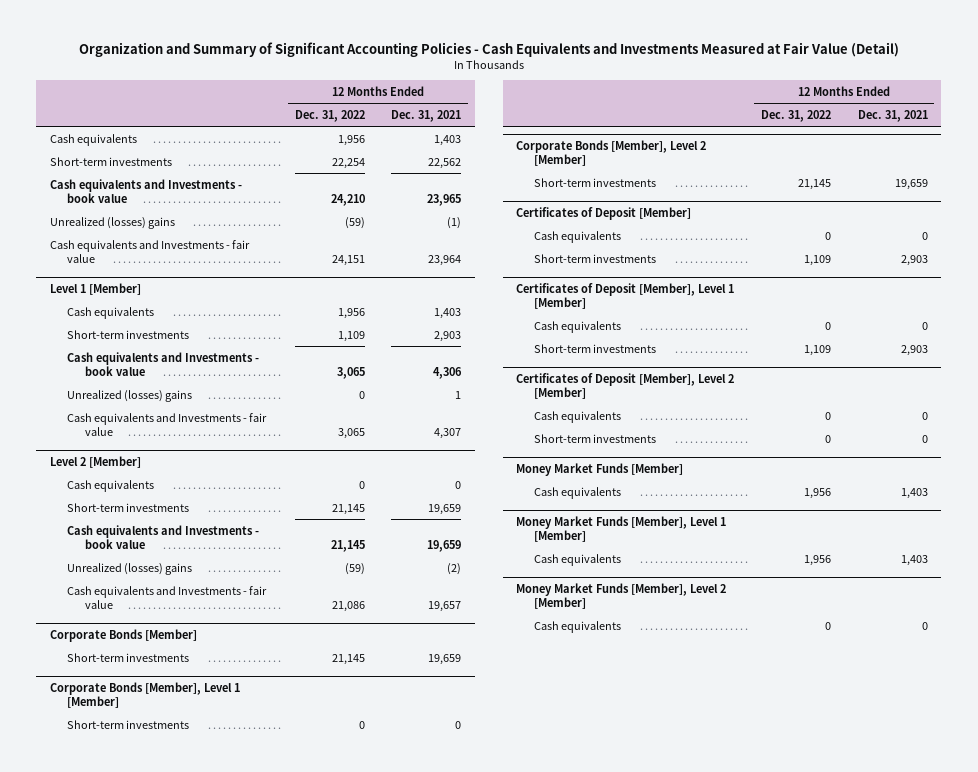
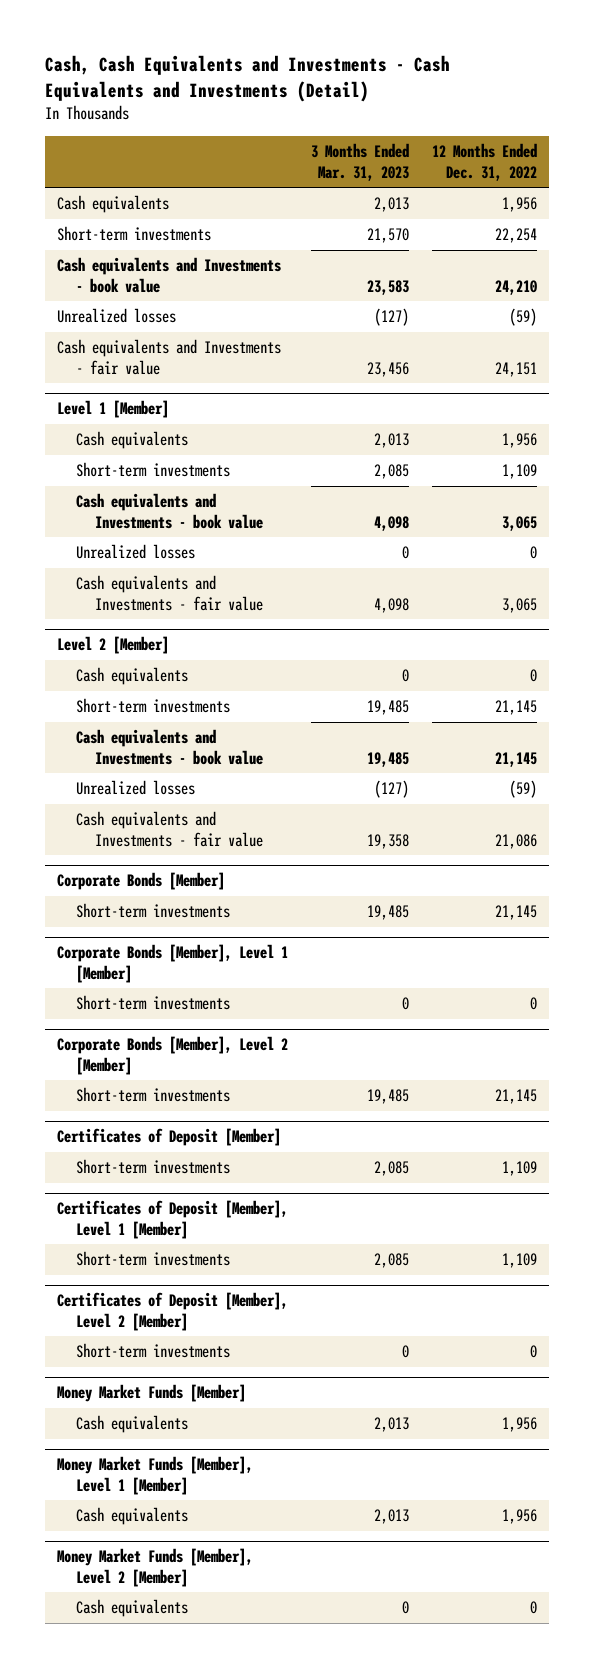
[78,41,899,57] Organization and Summary of Significant Accounting Policies - Cash Equivalents and Investments Measured at Fair Value (Detail) -> [44,54,450,102] Cash, Cash Equivalents and Investments - Cash Equivalents and Investments (Detail)
[391,109,462,122] Dec. 31, 2021 -> none
none -> [310,143,409,181] 3 Months Ended Mar. 31, 2023
[49,216,175,229] Unrealized (losses) gains -> [56,308,176,324] Unrealized losses
[67,389,193,402] Unrealized (losses) gains -> [75,544,195,560] Unrealized losses
[67,562,193,575] Unrealized (losses) gains -> [75,780,195,796] Unrealized losses
[533,230,621,243] Cash equivalents -> none
[533,320,621,333] Cash equivalents -> none
[533,410,621,423] Cash equivalents -> none

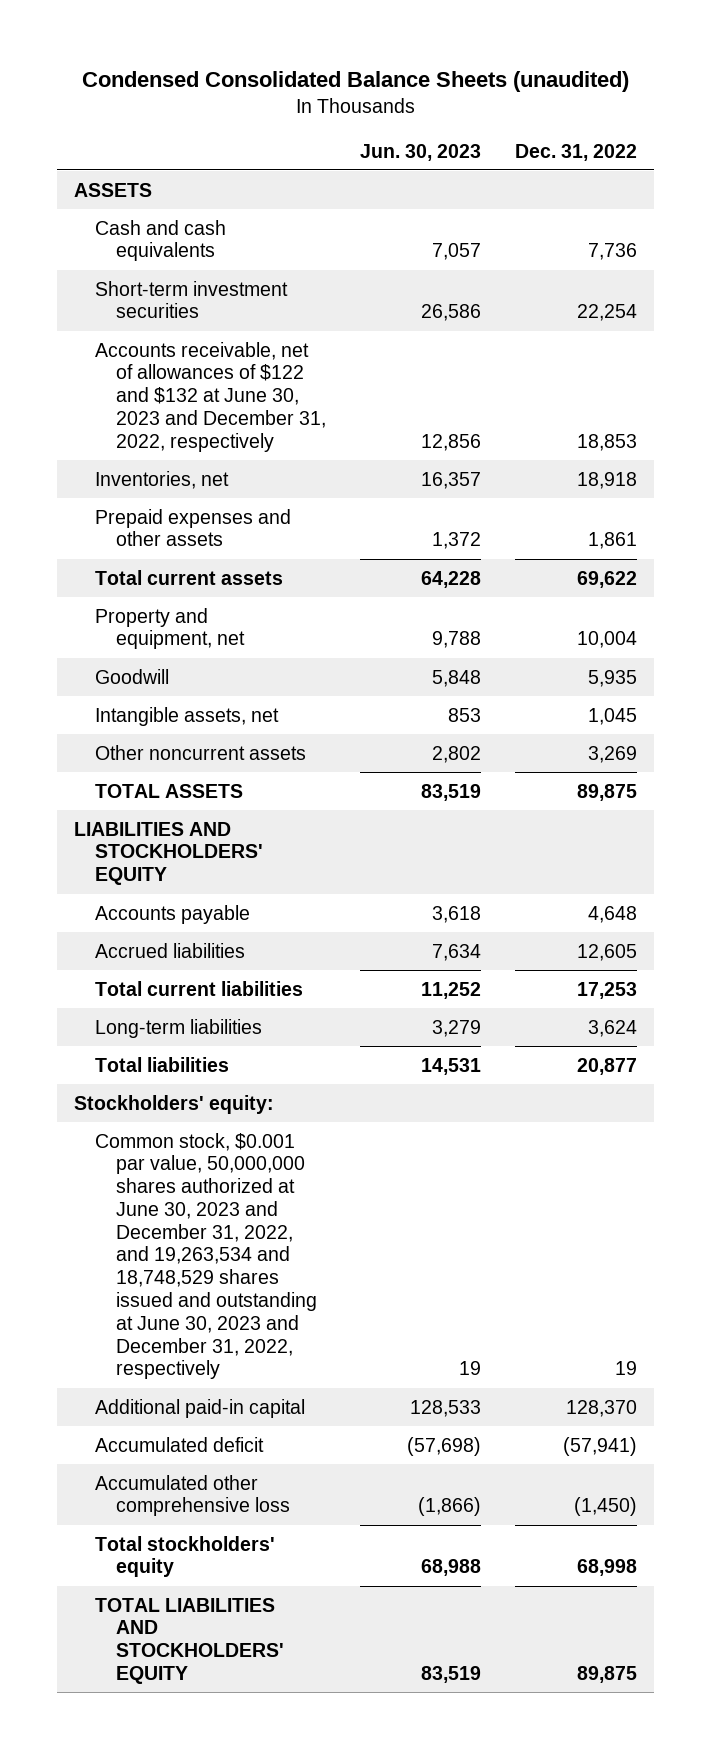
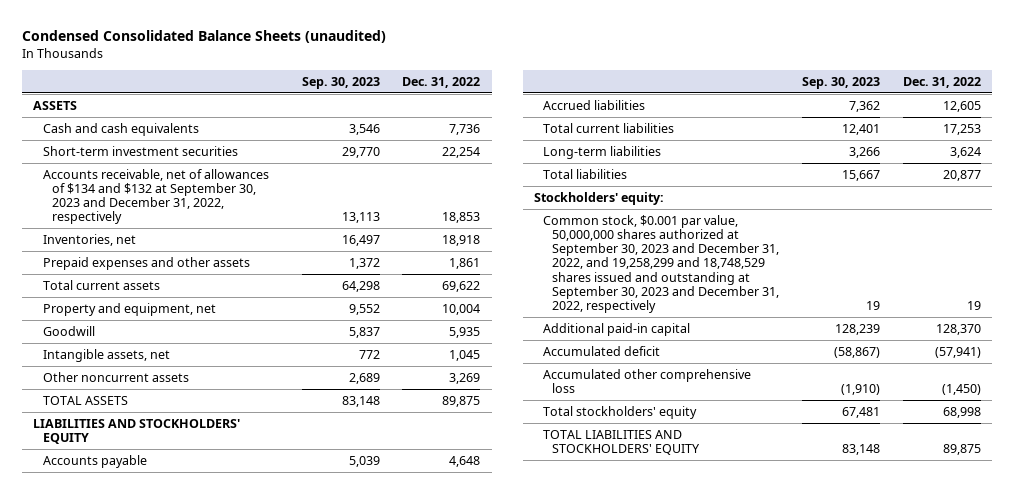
[360,143,482,161] Jun. 30, 2023 -> none
none -> [301,76,380,89] Sep. 30, 2023
[94,341,327,452] Accounts receivable, net of allowances of $122 and $132 at June 30, 2023 and December 31, 2022, respectively -> [42,168,269,225] Accounts receivable, net of allowances of $134 and $132 at September 30, 2023 and December 31, 2022, respectively
[94,1132,318,1380] Common stock, $0.001 par value, 50,000,000 shares authorized at June 30, 2023 and December 31, 2022, and 19,263,534 and 18,748,529 shares issued and outstanding at June 30, 2023 and December 31, 2022, respectively -> [543,214,780,314] Common stock, $0.001 par value, 50,000,000 shares authorized at September 30, 2023 and December 31, 2022, and 19,258,299 and 18,748,529 shares issued and outstanding at September 30, 2023 and December 31, 2022, respectively

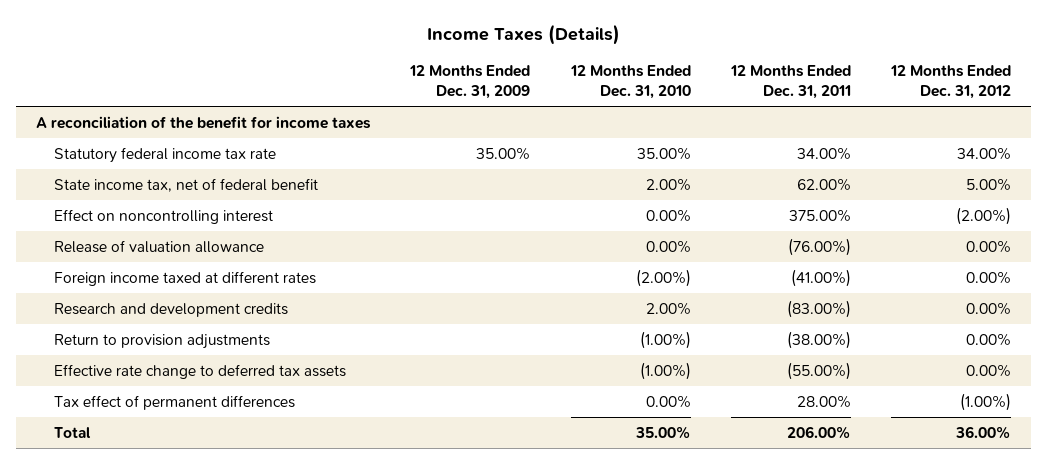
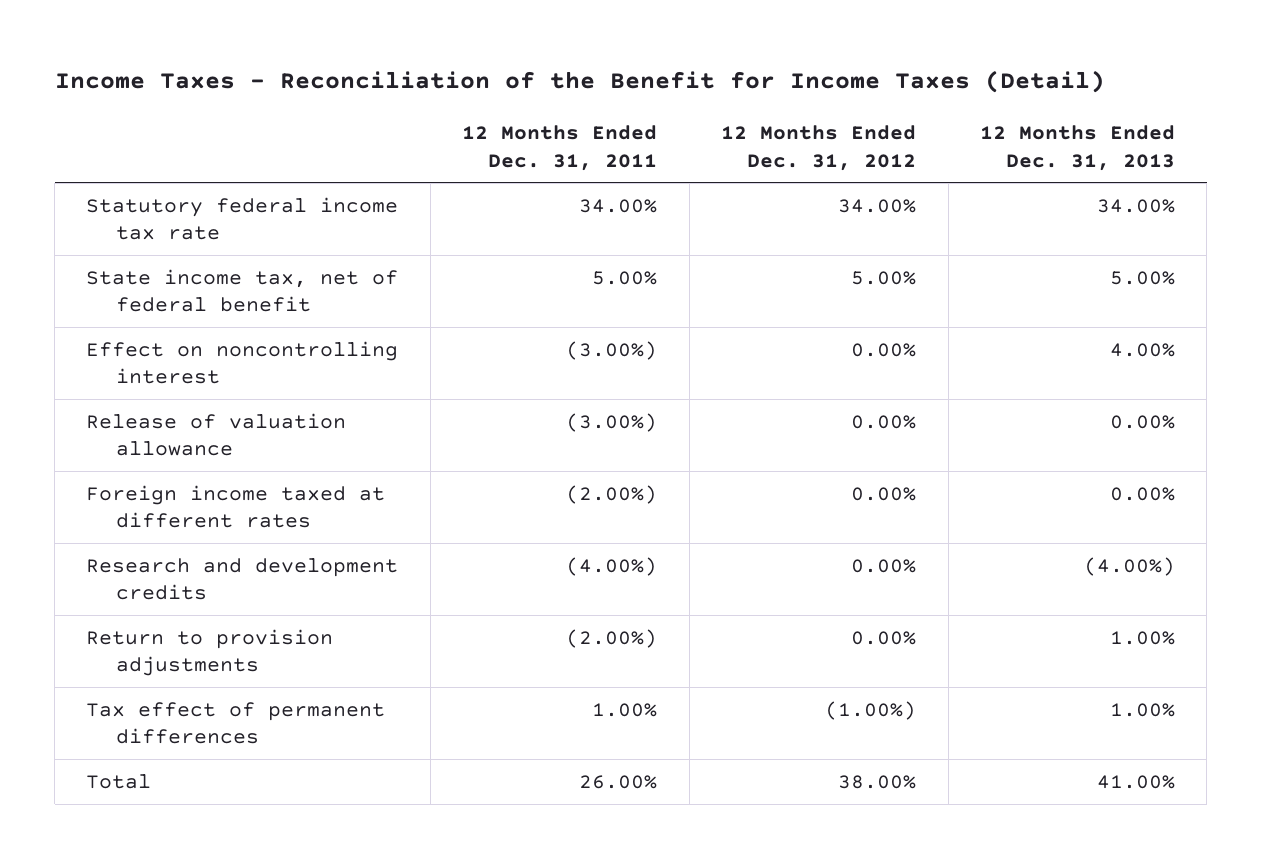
[426,23,620,45] Income Taxes (Details) -> [54,70,1105,94] Income Taxes - Reconciliation of the Benefit for Income Taxes (Detail)
[409,65,531,99] 12 Months Ended Dec. 31, 2009 -> none
[569,65,691,99] 12 Months Ended Dec. 31, 2010 -> none
none -> [980,124,1176,171] 12 Months Ended Dec. 31, 2013
[36,115,372,129] A reconciliation of the benefit for income taxes -> none
[53,363,346,379] Effective rate change to deferred tax assets -> none
[797,177,852,191] 62.00% -> [592,270,658,285] 5.00%
[789,208,852,222] 375.00% -> [566,340,658,360] (3.00%)
[956,206,1012,225] (2.00%) -> [851,342,917,357] 0.00%
[788,237,852,256] (76.00%) -> [566,412,658,432] (3.00%)
[791,268,852,287] (41.00%) -> [566,484,658,504] (2.00%)
[787,299,852,318] (83.00%) -> [566,556,658,576] (4.00%)
[787,330,852,349] (38.00%) -> [566,628,658,648] (2.00%)
[797,394,852,408] 28.00% -> [592,702,658,717] 1.00%
[787,425,852,439] 206.00% -> [579,774,658,789] 26.00%
[955,425,1012,439] 36.00% -> [838,774,917,789] 38.00%

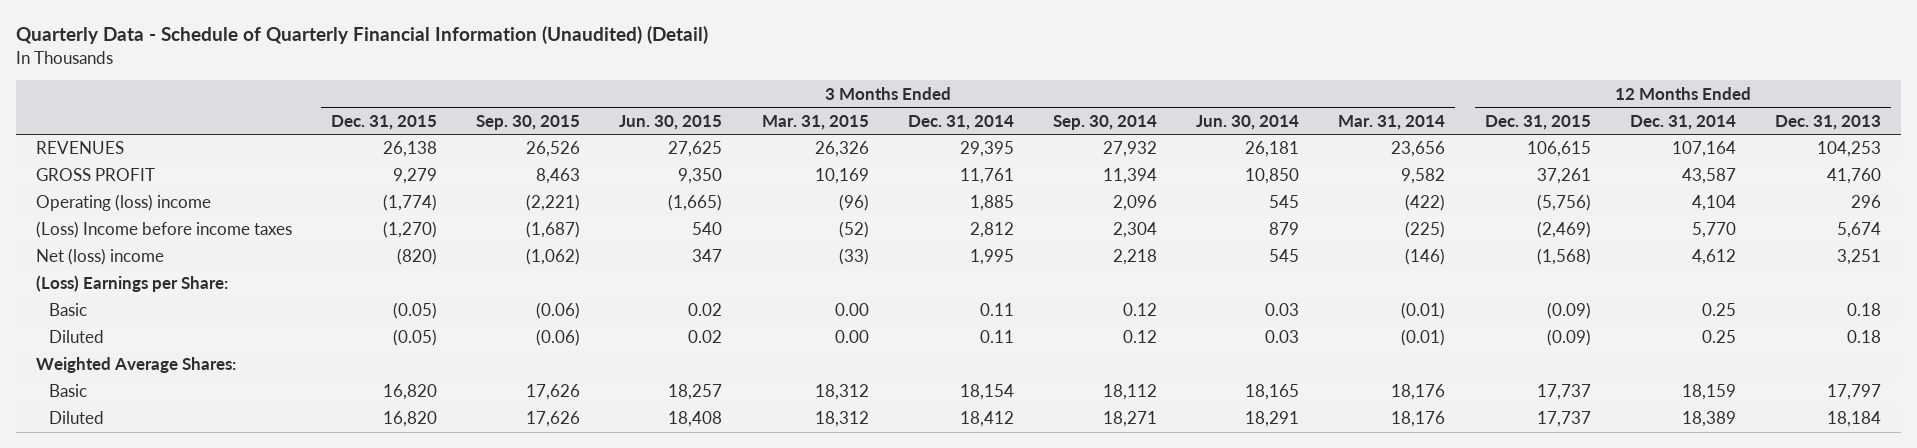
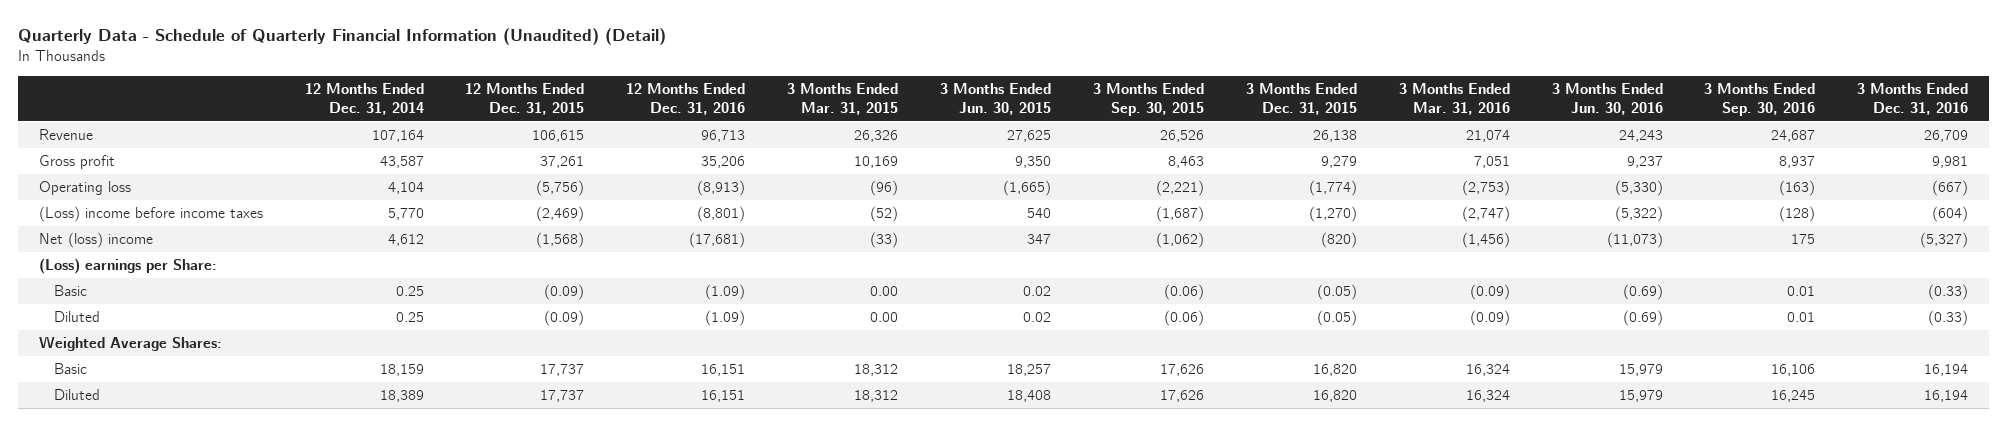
[907,114,1014,130] Dec. 31, 2014 -> none
[1053,114,1158,130] Sep. 30, 2014 -> none
[1196,114,1300,130] Jun. 30, 2014 -> none
[1338,114,1446,130] Mar. 31, 2014 -> none
[1775,114,1882,130] Dec. 31, 2013 -> none
none -> [626,83,746,116] 12 Months Ended Dec. 31, 2016
none -> [1398,83,1510,116] 3 Months Ended Mar. 31, 2016
none -> [1551,83,1663,116] 3 Months Ended Jun. 30, 2016
none -> [1704,83,1816,117] 3 Months Ended Sep. 30, 2016
none -> [1857,83,1969,116] 3 Months Ended Dec. 31, 2016
[35,141,124,155] REVENUES -> [38,129,93,141] Revenue
[35,168,155,182] GROSS PROFIT -> [38,155,115,170] Gross profit
[35,194,211,212] Operating (loss) income -> [38,181,131,196] Operating loss
[35,221,292,239] (Loss) Income before income taxes -> [38,206,263,223] (Loss) income before income taxes
[35,275,228,293] (Loss) Earnings per Share: -> [38,258,217,275] (Loss) earnings per Share:

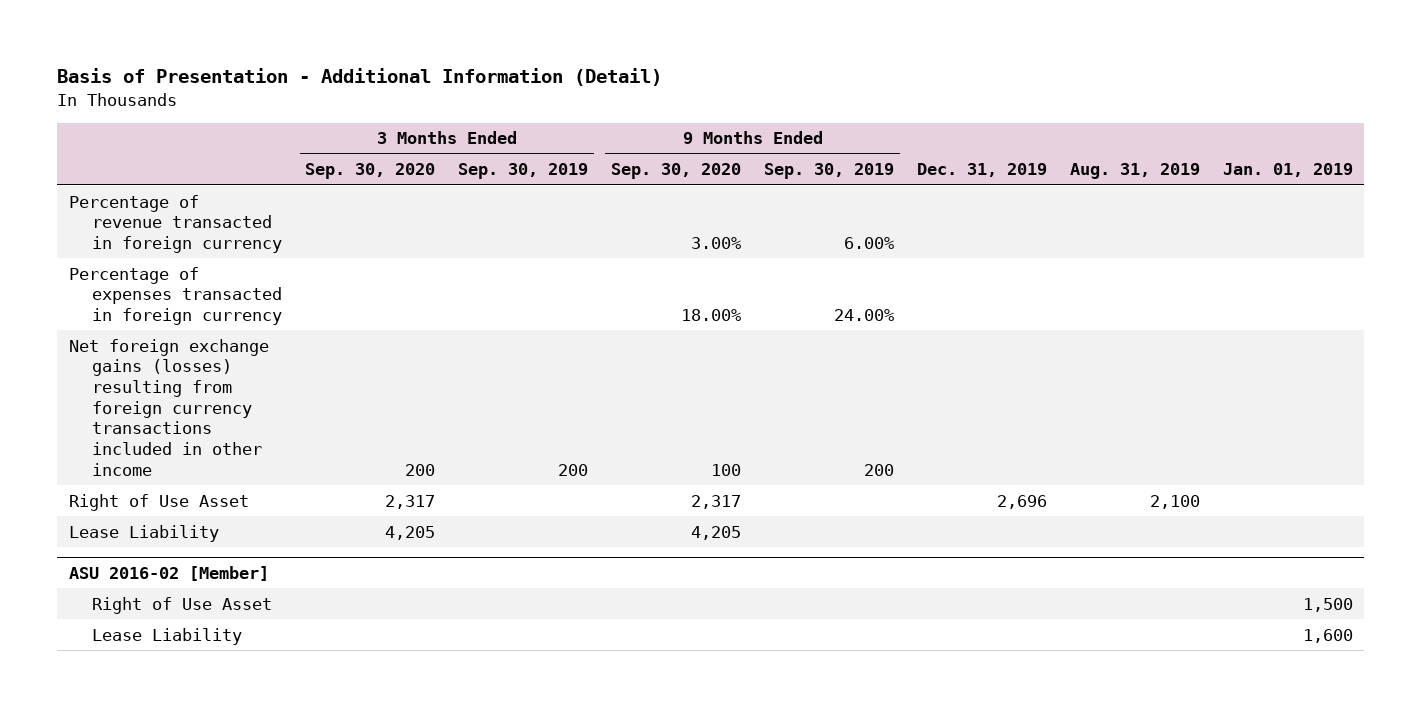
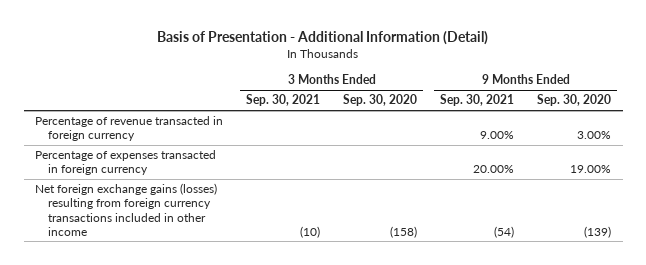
[458,163,589,180] Sep. 30, 2019 -> none
[764,163,895,180] Sep. 30, 2019 -> none
[916,163,1047,178] Dec. 31, 2019 -> none
[1069,163,1200,180] Aug. 31, 2019 -> none
[1222,163,1353,178] Jan. 01, 2019 -> none
none -> [246,94,321,107] Sep. 30, 2021
none -> [440,94,515,107] Sep. 30, 2021
[68,493,249,511] Right of Use Asset -> none
[68,524,219,542] Lease Liability -> none
[68,565,269,581] ASU 2016-02 [Member] -> none
[92,596,273,614] Right of Use Asset -> none
[92,627,243,645] Lease Liability -> none
[681,308,742,321] 18.00% -> [570,165,612,174] 19.00%
[405,463,436,476] 200 -> [390,225,418,238] (158)
[711,463,742,476] 100 -> [584,225,612,238] (139)

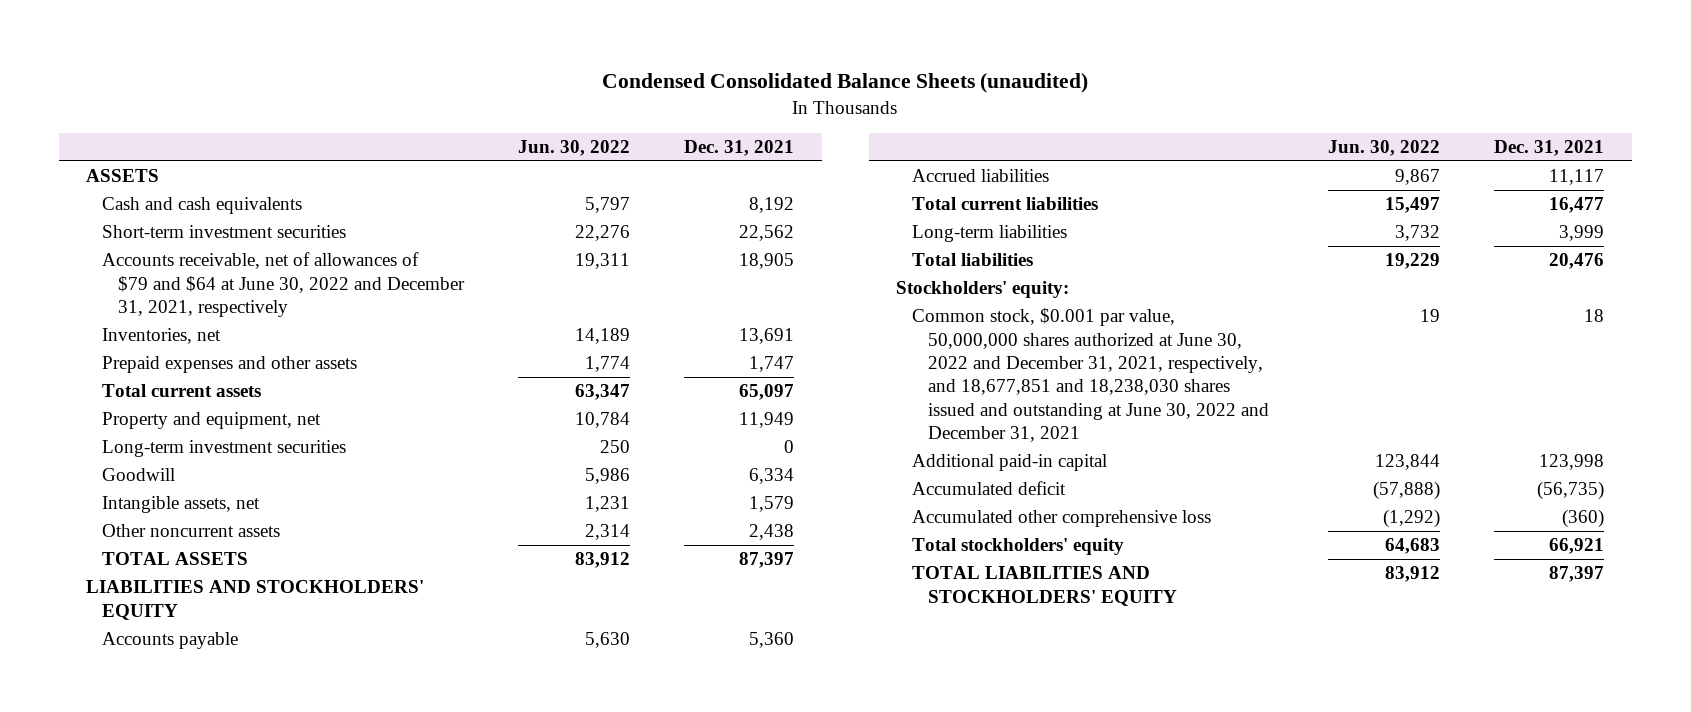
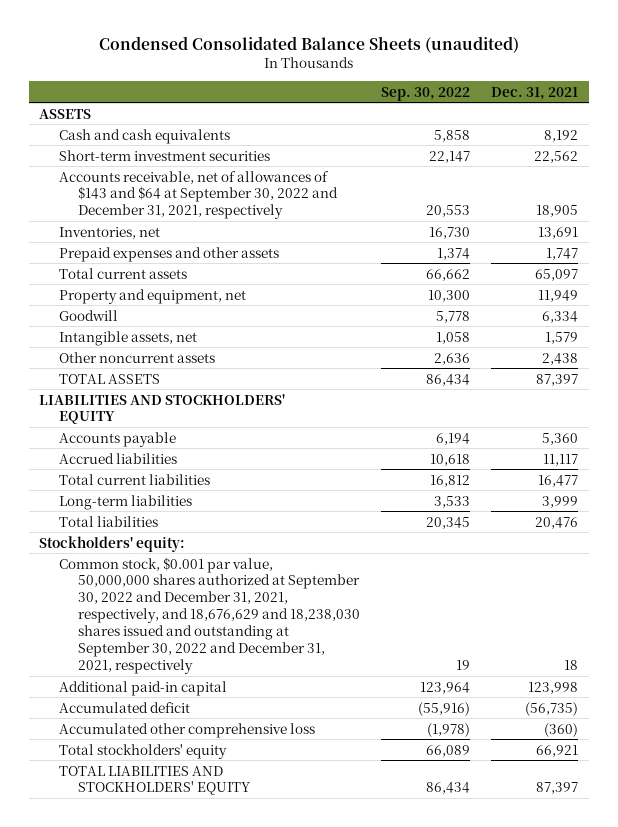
[517,139,630,156] Jun. 30, 2022 -> none
none -> [381,86,471,101] Sep. 30, 2022
[101,252,465,318] Accounts receivable, net of allowances of $79 and $64 at June 30, 2022 and December 31, 2021, respectively -> [58,170,338,220] Accounts receivable, net of allowances of $143 and $64 at September 30, 2022 and December 31, 2021, respectively
[101,440,346,458] Long-term investment securities -> none
[911,308,1269,443] Common stock, $0.001 par value, 50,000,000 shares authorized at June 30, 2022 and December 31, 2021, respectively, and 18,677,851 and 18,238,030 shares issued and outstanding at June 30, 2022 and December 31, 2021 -> [58,556,360,675] Common stock, $0.001 par value, 50,000,000 shares authorized at September 30, 2022 and December 31, 2021, respectively, and 18,676,629 and 18,238,030 shares issued and outstanding at September 30, 2022 and December 31, 2021, respectively

